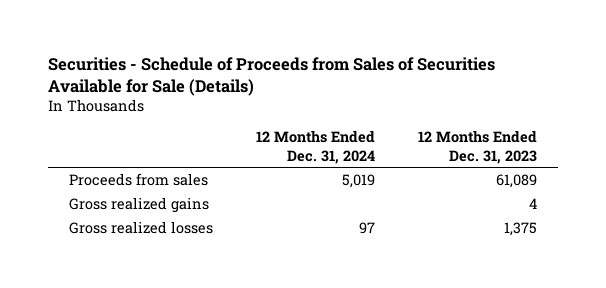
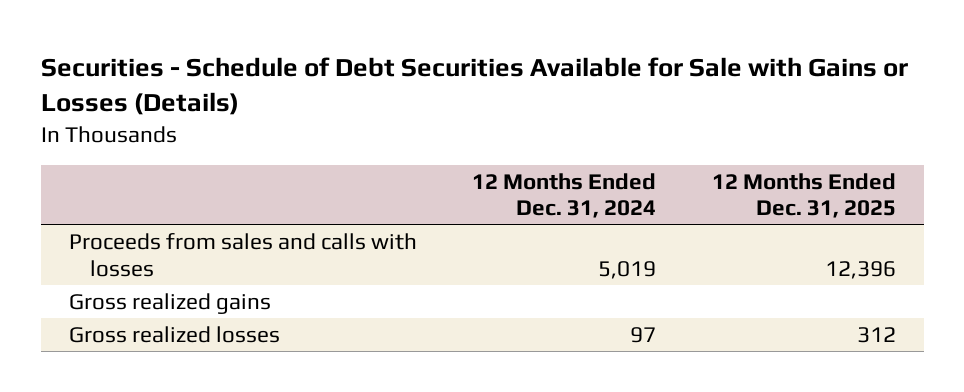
[47,56,495,96] Securities - Schedule of Proceeds from Sales of Securities Available for Sale (Details) -> [40,56,908,116] Securities - Schedule of Debt Securities Available for Sale with Gains or Losses (Details)
[417,130,537,164] 12 Months Ended Dec. 31, 2023 -> none
none -> [711,172,896,219] 12 Months Ended Dec. 31, 2025
[68,172,208,186] Proceeds from sales -> [68,232,417,277] Proceeds from sales and calls with losses

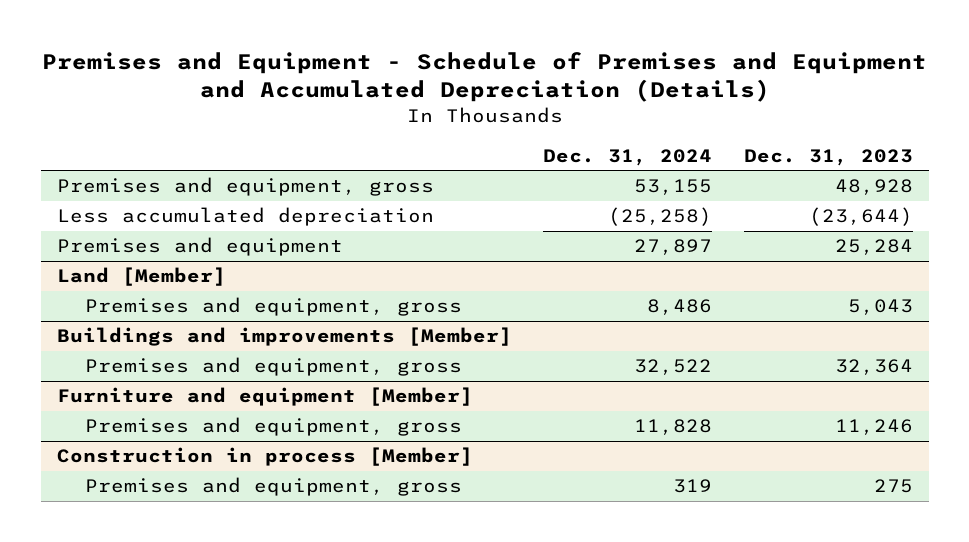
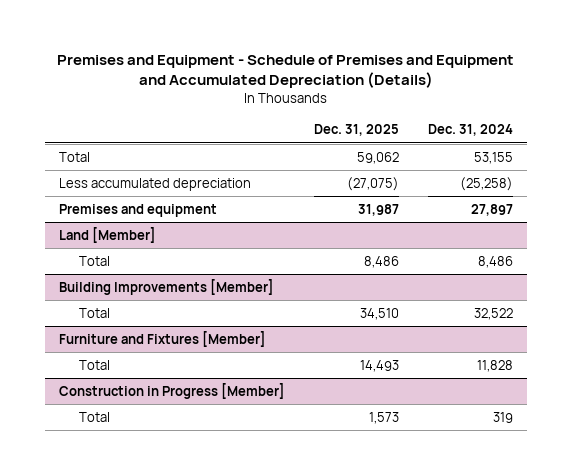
[743,148,913,166] Dec. 31, 2023 -> none
none -> [314,124,400,137] Dec. 31, 2025
[56,177,434,197] Premises and equipment, gross -> [59,151,91,162] Total
[84,297,462,317] Premises and equipment, gross -> [78,255,110,266] Total
[56,327,512,347] Buildings and improvements [Member] -> [59,278,275,295] Building Improvements [Member]
[84,357,462,377] Premises and equipment, gross -> [78,307,110,318] Total
[56,387,473,407] Furniture and equipment [Member] -> [59,330,267,347] Furniture and Fixtures [Member]
[84,417,462,437] Premises and equipment, gross -> [78,359,110,370] Total
[56,447,473,467] Construction in process [Member] -> [59,382,286,399] Construction in Progress [Member]
[84,477,462,497] Premises and equipment, gross -> [78,411,110,422] Total

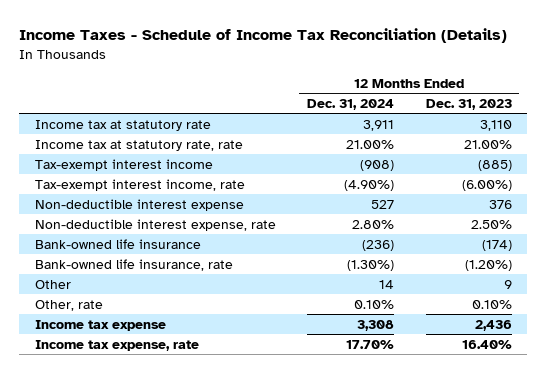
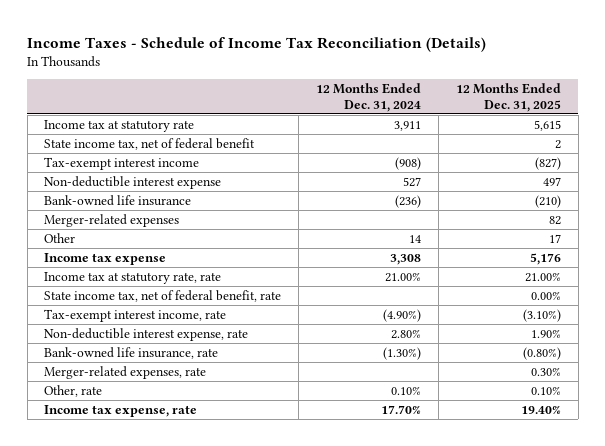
[425,98,512,110] Dec. 31, 2023 -> none
none -> [455,83,561,112] 12 Months Ended Dec. 31, 2025
none -> [44,138,256,151] State income tax, net of federal benefit
none -> [44,214,180,228] Merger-related expenses
[34,139,243,151] Income tax at statutory rate, rate -> [44,272,222,285] Income tax at statutory rate, rate
none -> [44,290,282,303] State income tax, net of federal benefit, rate
[34,178,245,191] Tax-exempt interest income, rate -> [44,309,227,323] Tax-exempt interest income, rate
[34,218,276,231] Non-deductible interest expense, rate -> [44,328,249,342] Non-deductible interest expense, rate
[34,258,233,271] Bank-owned life insurance, rate -> [44,347,219,360] Bank-owned life insurance, rate
none -> [44,366,207,380] Merger-related expenses, rate
[34,299,103,311] Other, rate -> [44,385,103,398] Other, rate

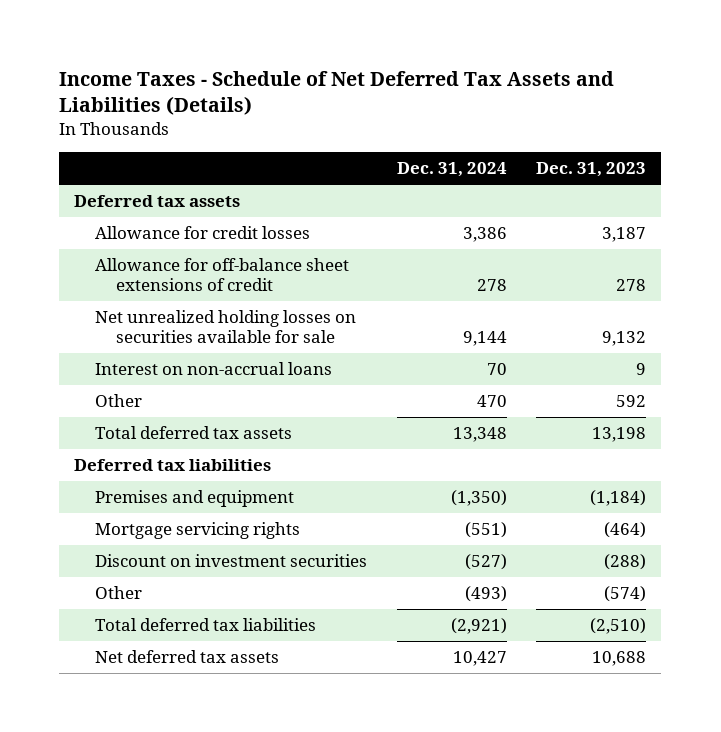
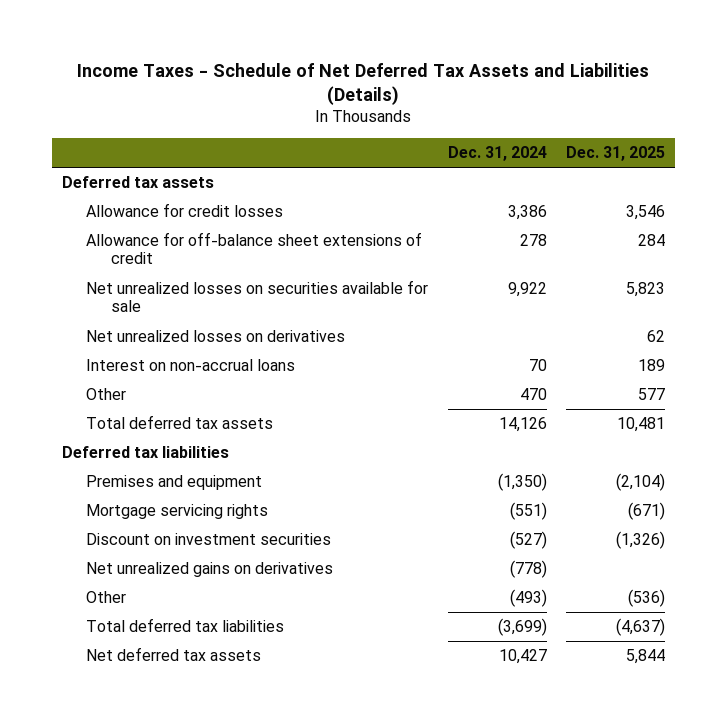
[536,162,647,178] Dec. 31, 2023 -> none
none -> [565,146,665,162] Dec. 31, 2025
[95,310,357,344] Net unrealized holding losses on securities available for sale -> [86,280,429,313] Net unrealized losses on securities available for sale
[462,331,507,347] 9,144 -> [507,282,547,298] 9,922
none -> [86,330,346,343] Net unrealized losses on derivatives
[452,427,507,443] 13,348 -> [498,417,547,433] 14,126
none -> [86,562,334,578] Net unrealized gains on derivatives
[450,618,507,635] (2,921) -> [497,618,547,637] (3,699)

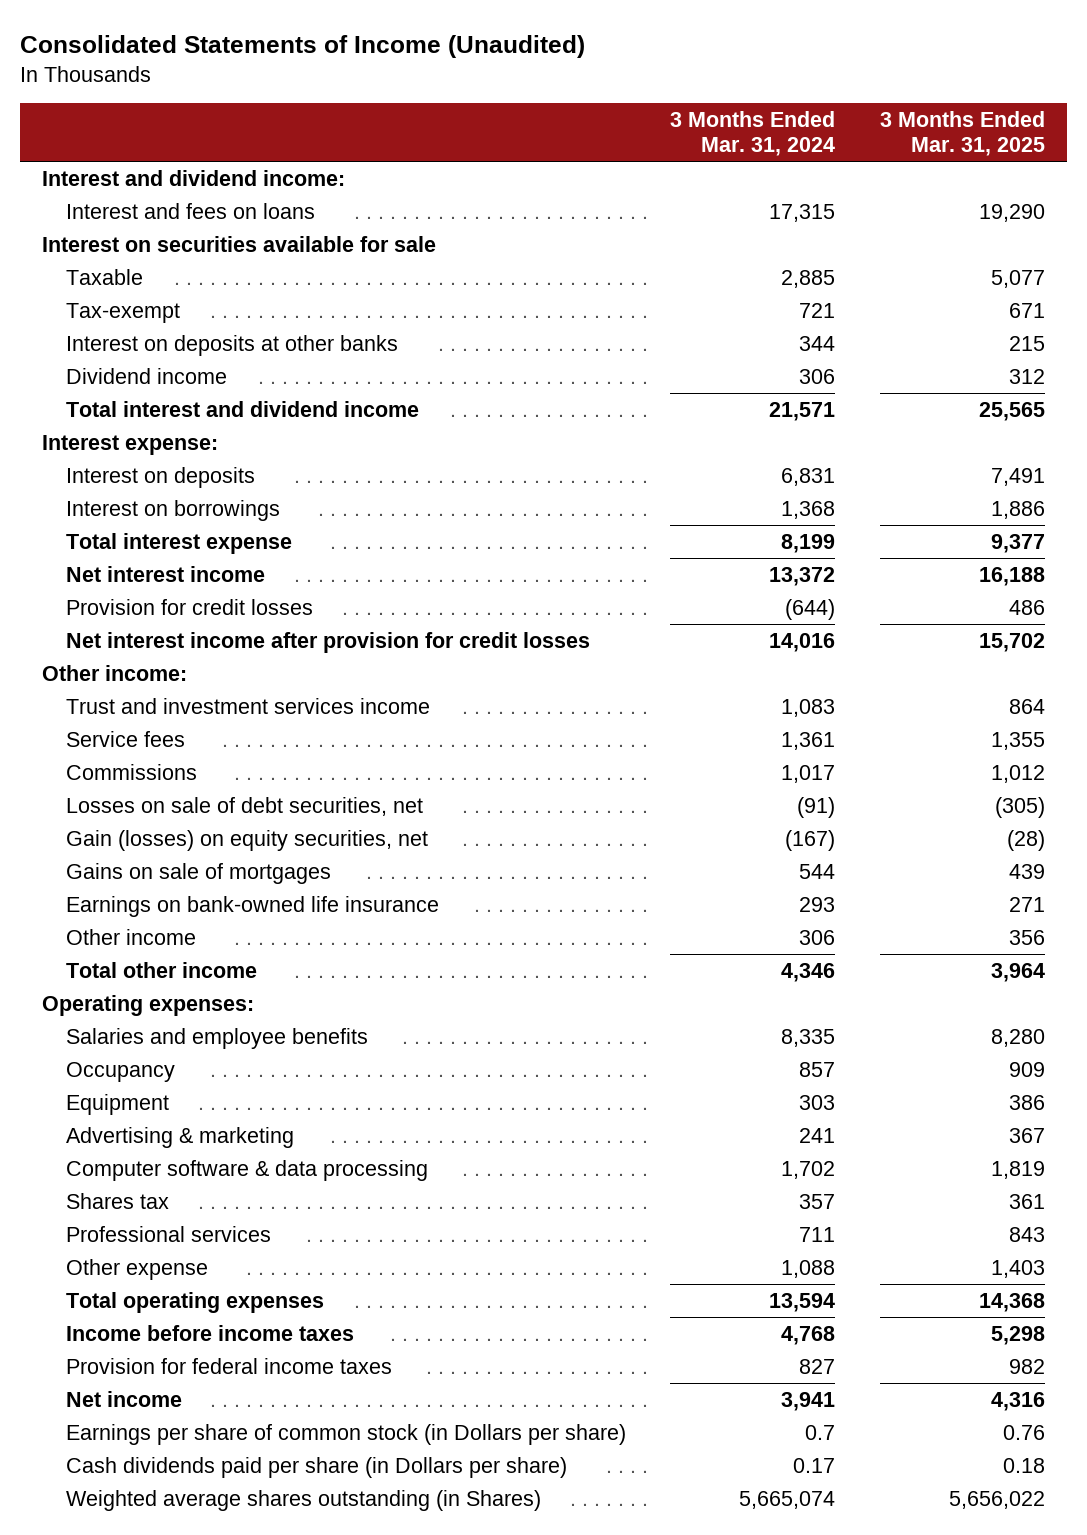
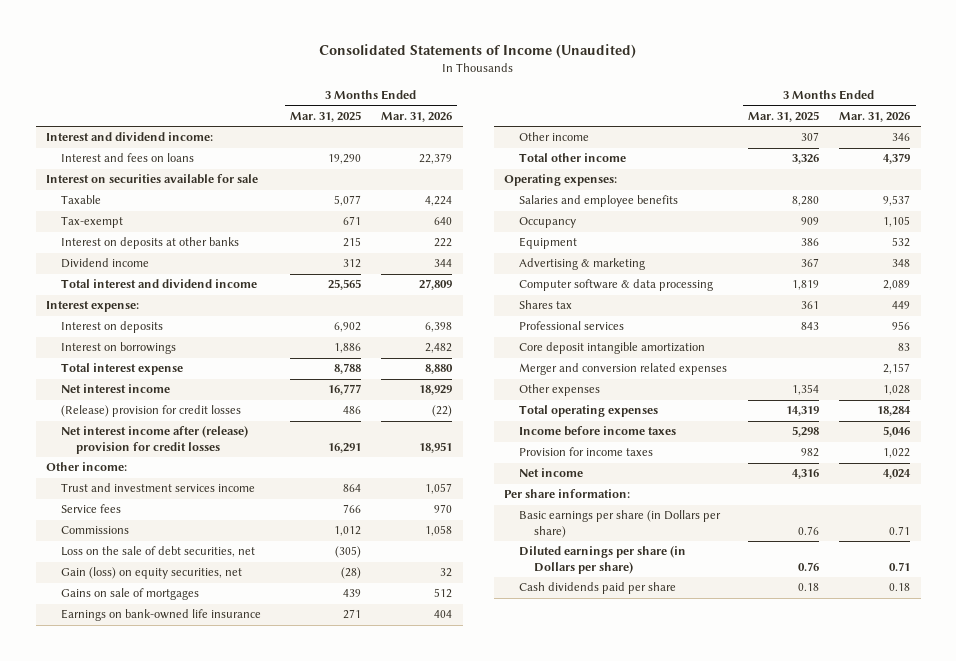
[670,111,836,156] 3 Months Ended Mar. 31, 2024 -> none
none -> [381,111,453,122] Mar. 31, 2026
[990,467,1045,486] 7,491 -> [333,322,361,333] 6,902
[990,533,1045,553] 9,377 -> [333,363,361,375] 8,788
[978,566,1045,586] 16,188 -> [327,384,361,396] 16,777
[65,598,313,615] Provision for credit losses -> [61,405,242,418] (Release) provision for credit losses
[65,631,590,653] Net interest income after provision for credit losses -> [61,426,249,455] Net interest income after (release) provision for credit losses
[978,632,1045,652] 15,702 -> [327,443,361,454] 16,291
[990,731,1045,750] 1,355 -> [342,504,361,514] 766
[65,796,423,816] Losses on sale of debt securities, net -> [61,546,256,558] Loss on the sale of debt securities, net
[65,829,428,851] Gain (losses) on equity securities, net -> [61,567,243,580] Gain (loss) on equity securities, net
[1008,929,1045,945] 356 -> [800,132,819,142] 307
[990,962,1045,982] 3,964 -> [791,154,819,165] 3,326
none -> [519,342,706,355] Core deposit intangible amortization
none -> [519,363,728,376] Merger and conversion related expenses
[65,1258,208,1280] Other expense -> [519,384,601,397] Other expenses
[990,1259,1045,1278] 1,403 -> [791,384,819,396] 1,354
[978,1292,1045,1312] 14,368 -> [785,406,819,417] 14,319
[65,1357,392,1374] Provision for federal income taxes -> [519,447,654,457] Provision for income taxes
[65,1489,541,1511] Weighted average shares outstanding (in Shares) -> none
none -> [504,489,631,499] Per share information:
[65,1423,626,1445] Earnings per share of common stock (in Dollars per share) -> [519,510,722,539] Basic earnings per share (in Dollars per share)
none -> [519,546,687,575] Diluted earnings per share (in Dollars per share)
[65,1456,567,1478] Cash dividends paid per share (in Dollars per share) -> [519,582,677,595] Cash dividends paid per share

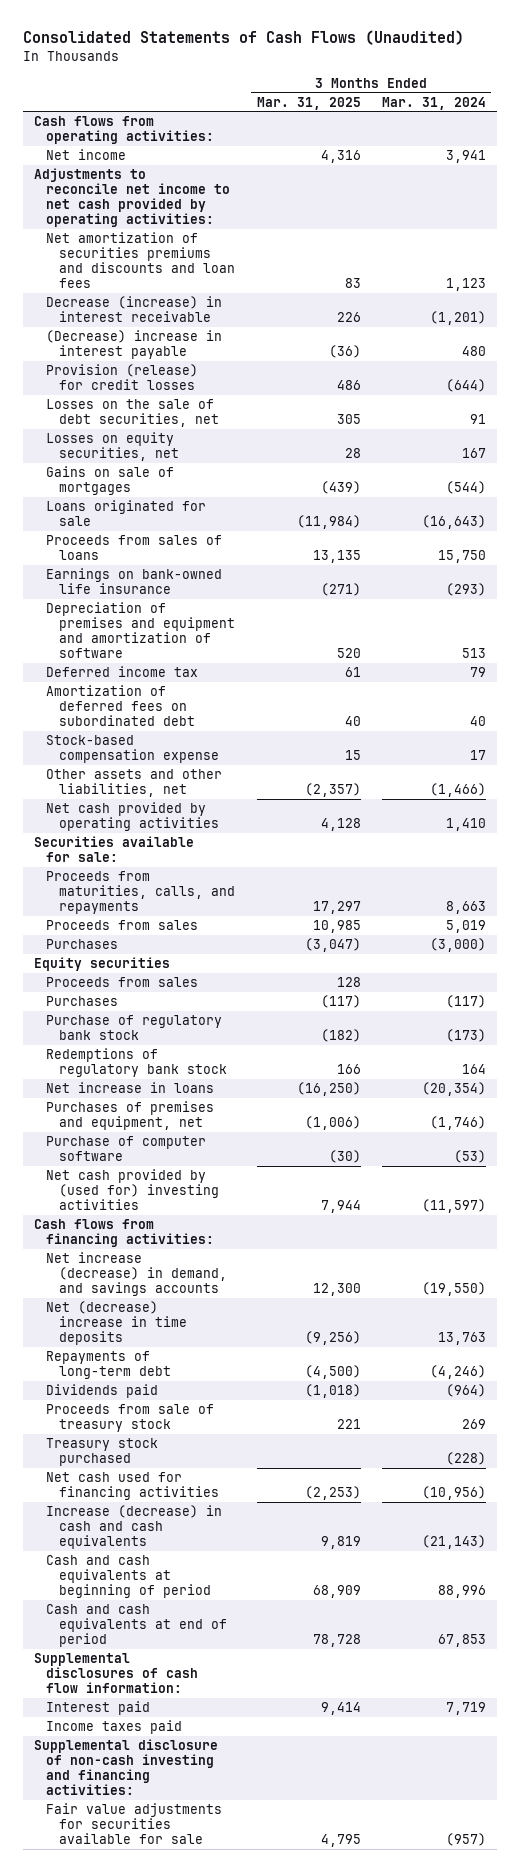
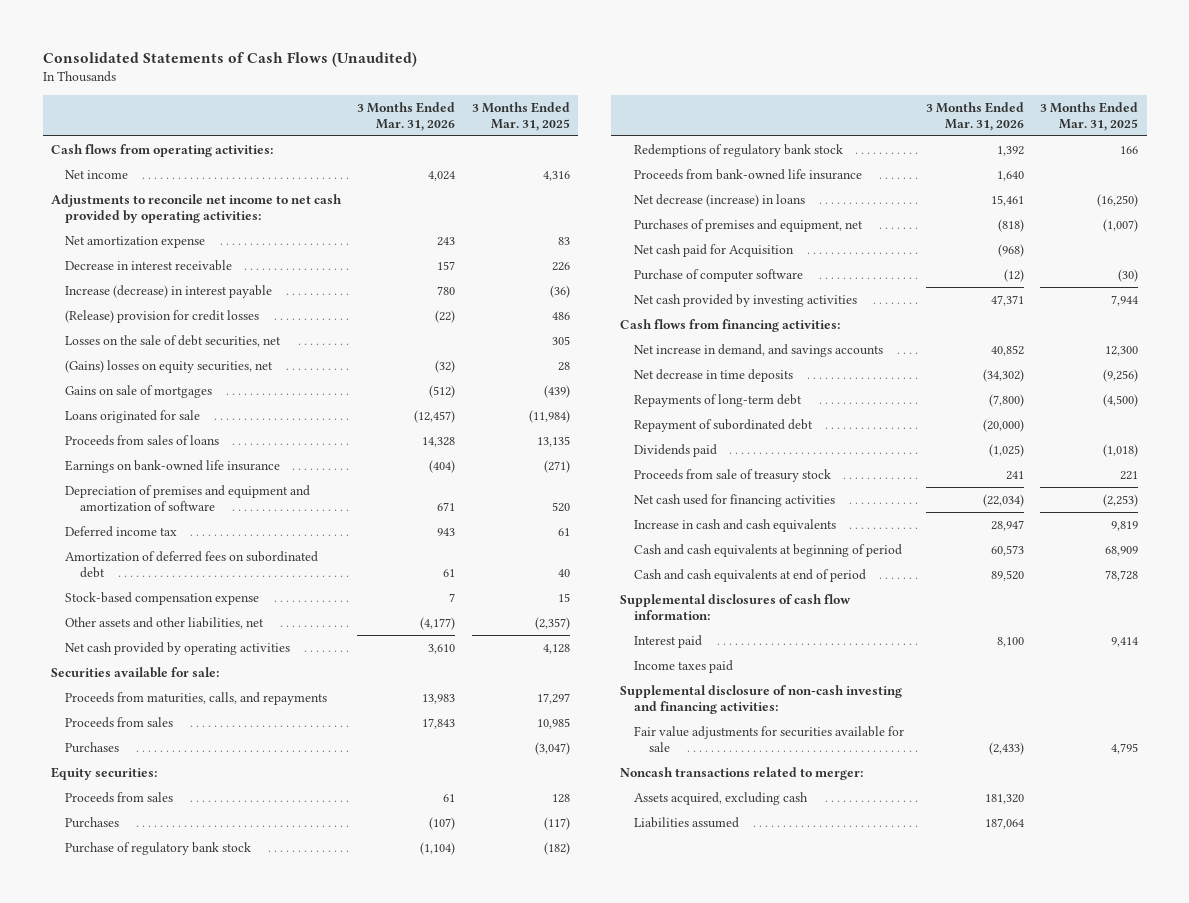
[382,96,487,110] Mar. 31, 2024 -> none
none -> [357,101,456,131] 3 Months Ended Mar. 31, 2026
[46,232,236,289] Net amortization of securities premiums and discounts and loan fees -> none
none -> [65,235,206,248] Net amortization expense
[46,296,223,323] Decrease (increase) in interest receivable -> [65,259,233,271] Decrease in interest receivable
[46,330,223,360] (Decrease) increase in interest payable -> [65,284,273,298] Increase (decrease) in interest payable
[46,364,199,391] Provision (release) for credit losses -> [65,309,260,323] (Release) provision for credit losses
[46,432,180,462] Losses on equity securities, net -> [65,359,274,373] (Gains) losses on equity securities, net
[33,957,170,972] Equity securities -> [50,766,157,780] Equity securities:
none -> [634,168,863,180] Proceeds from bank-owned life insurance
[46,1082,215,1094] Net increase in loans -> [634,193,806,207] Net decrease (increase) in loans
[304,1116,361,1131] (1,006) -> [1103,218,1139,232] (1,007)
none -> [634,243,795,257] Net cash paid for Acquisition
[46,1169,220,1211] Net cash provided by (used for) investing activities -> [634,293,858,307] Net cash provided by investing activities
[46,1252,228,1297] Net increase (decrease) in demand, and savings accounts -> [634,343,884,357] Net increase in demand, and savings accounts
[46,1301,188,1346] Net (decrease) increase in time deposits -> [634,368,794,382] Net decrease in time deposits
none -> [634,418,814,432] Repayment of subordinated debt
[46,1438,159,1467] Treasury stock purchased -> none
[46,1505,223,1550] Increase (decrease) in cash and cash equivalents -> [634,518,837,532] Increase in cash and cash equivalents
none -> [619,766,863,780] Noncash transactions related to merger:
none -> [634,791,809,805] Assets acquired, excluding cash
none -> [634,816,740,828] Liabilities assumed

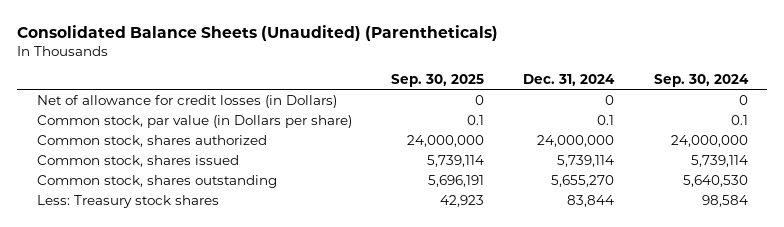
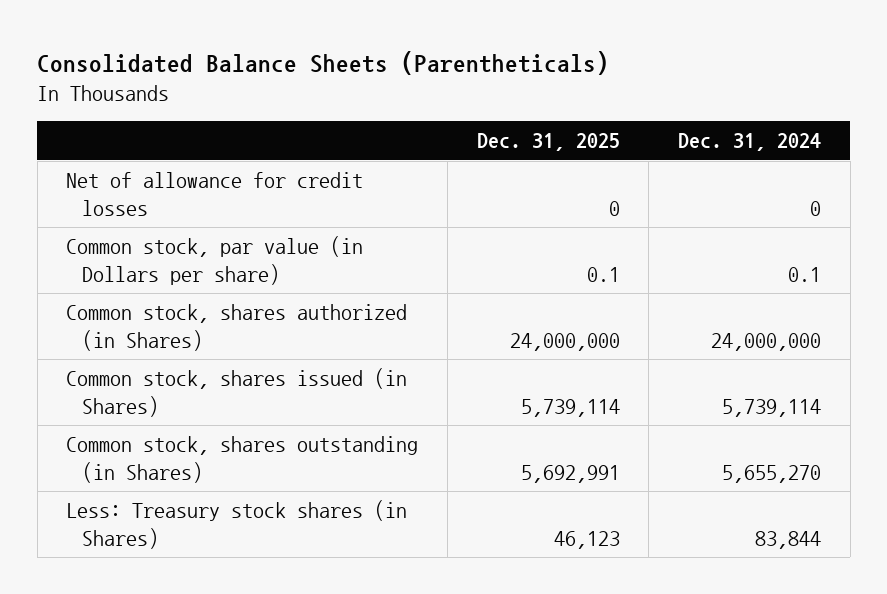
[16,24,498,41] Consolidated Balance Sheets (Unaudited) (Parentheticals) -> [37,50,610,75] Consolidated Balance Sheets (Parentheticals)
[390,74,484,88] Sep. 30, 2025 -> none
[653,74,749,88] Sep. 30, 2024 -> none
none -> [476,133,620,152] Dec. 31, 2025
[36,94,337,108] Net of allowance for credit losses (in Dollars) -> [66,172,364,216] Net of allowance for credit losses
[36,134,267,147] Common stock, shares authorized -> [66,304,408,351] Common stock, shares authorized (in Shares)
[36,154,239,167] Common stock, shares issued -> [66,368,408,417] Common stock, shares issued (in Shares)
[36,174,277,188] Common stock, shares outstanding -> [66,436,419,483] Common stock, shares outstanding (in Shares)
[36,194,219,208] Less: Treasury stock shares -> [66,500,408,549] Less: Treasury stock shares (in Shares)

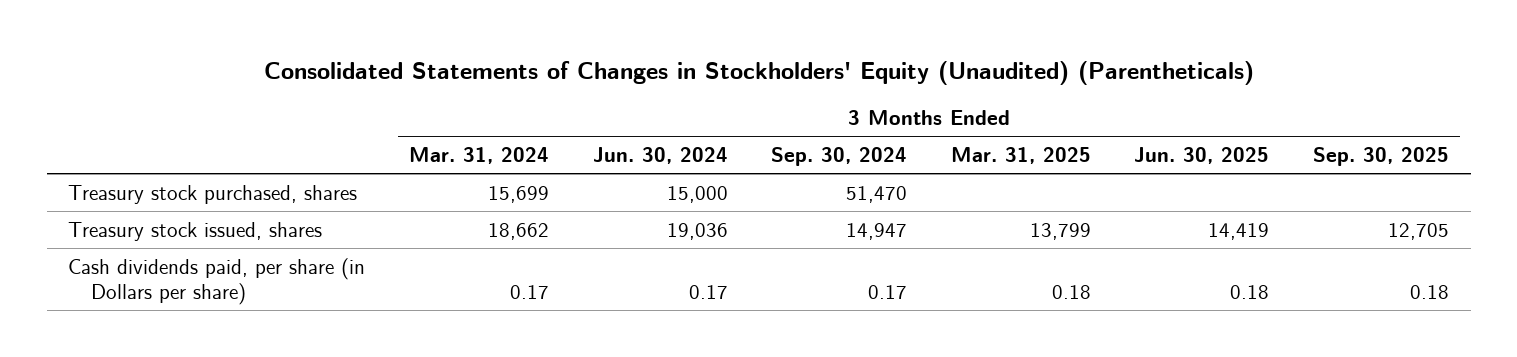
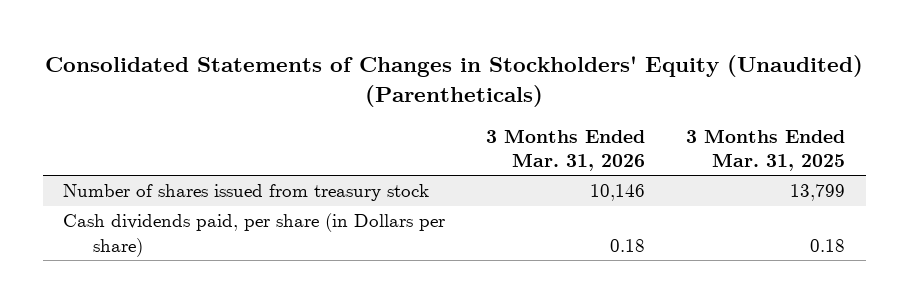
[408,147,549,165] Mar. 31, 2024 -> none
[592,147,728,165] Jun. 30, 2024 -> none
[771,147,908,167] Sep. 30, 2024 -> none
[1134,147,1270,165] Jun. 30, 2025 -> none
[1312,147,1449,167] Sep. 30, 2025 -> none
none -> [486,128,646,171] 3 Months Ended Mar. 31, 2026
[68,184,358,204] Treasury stock purchased, shares -> none
[68,221,323,241] Treasury stock issued, shares -> [63,184,430,202] Number of shares issued from treasury stock

